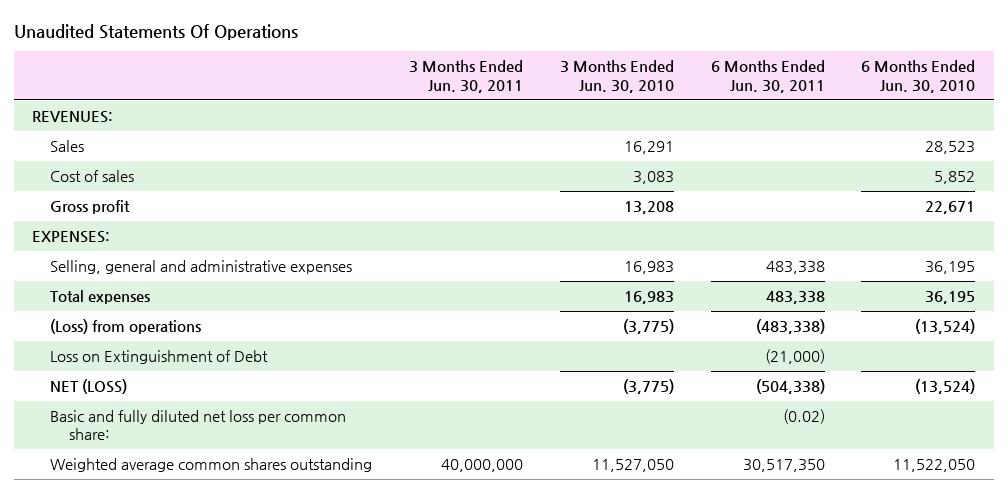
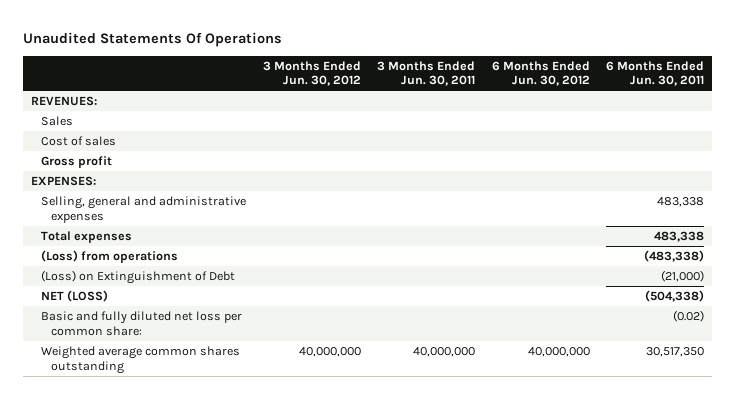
[559,60,674,93] 3 Months Ended Jun. 30, 2010 -> none
[861,60,976,93] 6 Months Ended Jun. 30, 2010 -> none
none -> [262,60,361,87] 3 Months Ended Jun. 30, 2012
none -> [491,60,590,87] 6 Months Ended Jun. 30, 2012
[50,350,269,365] Loss on Extinguishment of Debt -> [41,269,236,284] (Loss) on Extinguishment of Debt

